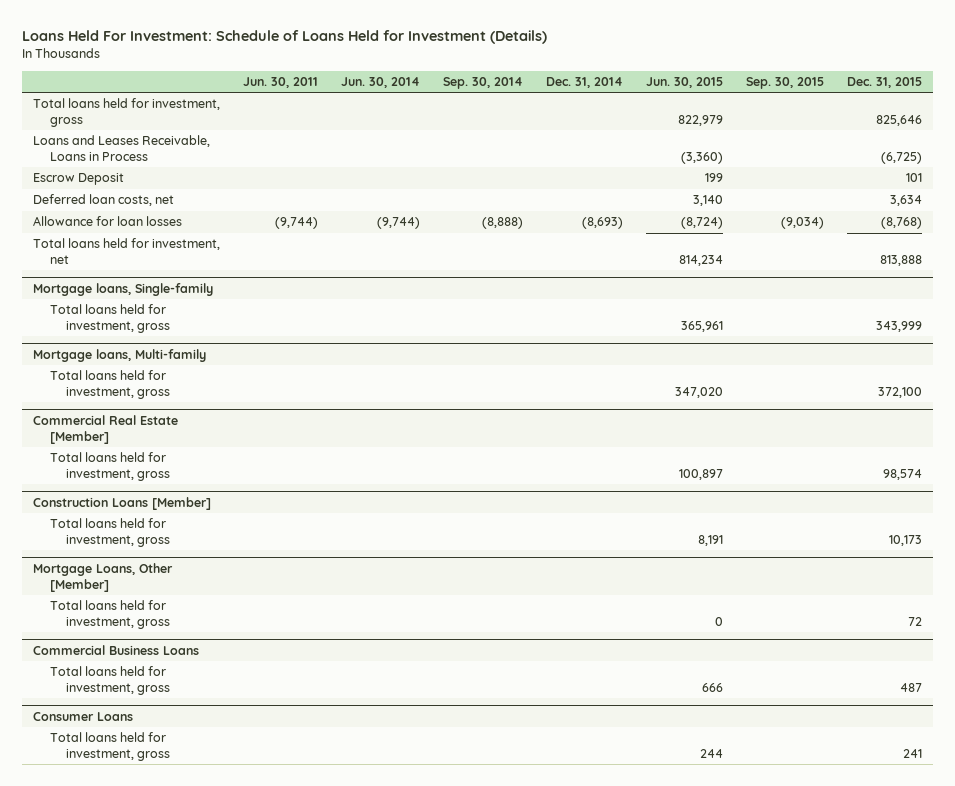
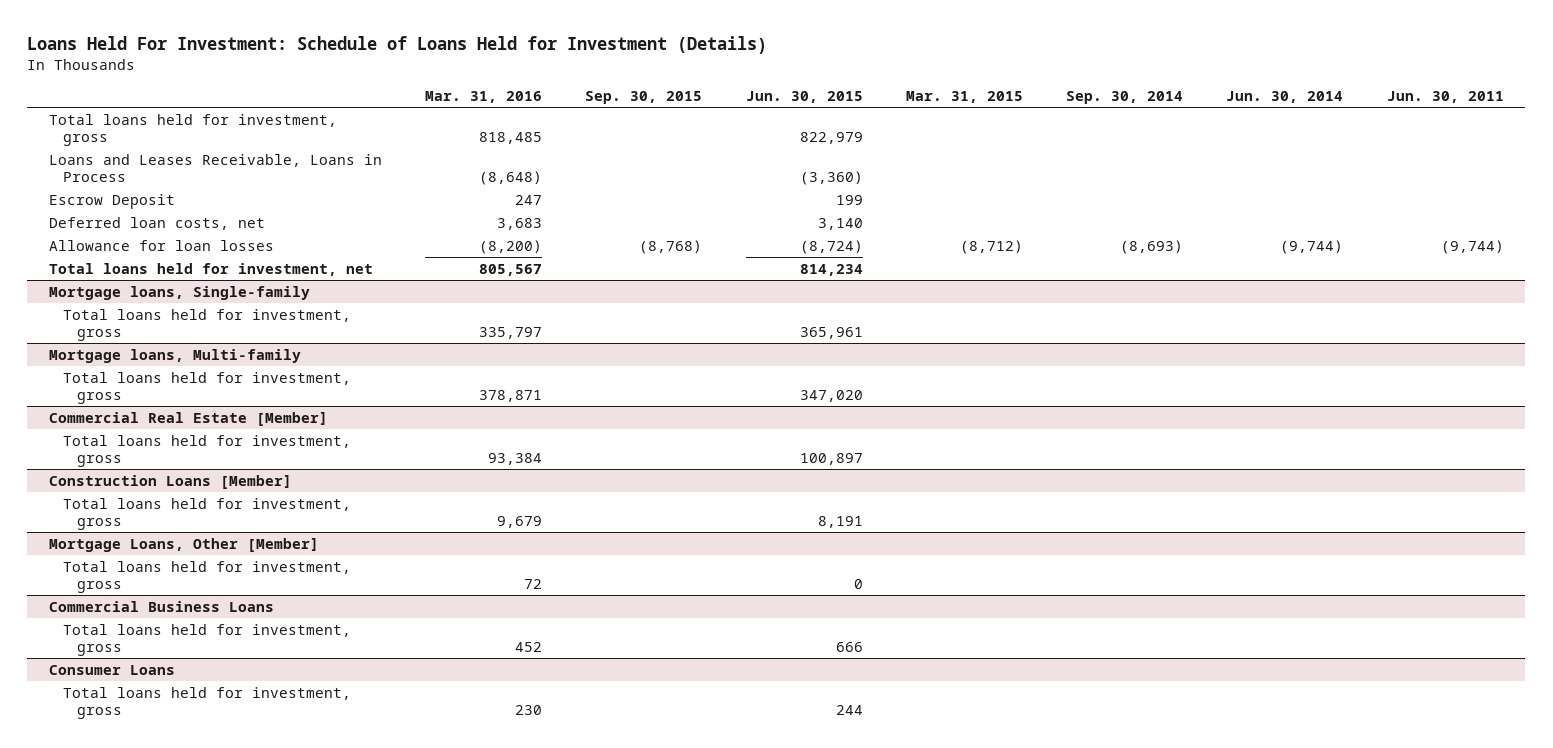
[546,76,624,88] Dec. 31, 2014 -> none
[846,76,922,88] Dec. 31, 2015 -> none
none -> [425,91,543,104] Mar. 31, 2016
none -> [905,91,1023,104] Mar. 31, 2015
[482,217,524,230] (8,888) -> [1120,239,1184,254] (8,693)
[780,217,824,230] (9,034) -> [639,239,703,254] (8,768)

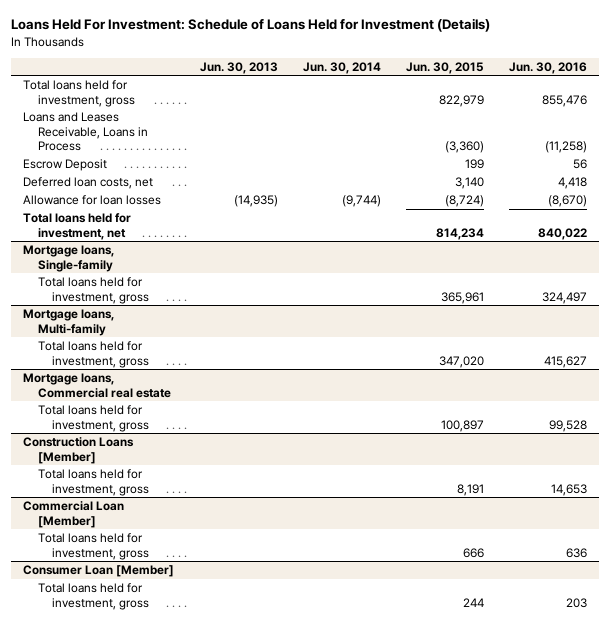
[425,91,543,104] Mar. 31, 2016 -> none
[585,91,703,105] Sep. 30, 2015 -> none
[905,91,1023,104] Mar. 31, 2015 -> none
[1066,91,1184,105] Sep. 30, 2014 -> none
[1386,91,1504,104] Jun. 30, 2011 -> none
none -> [199,61,278,74] Jun. 30, 2013
none -> [508,61,587,74] Jun. 30, 2016
[48,411,328,426] Commercial Real Estate [Member] -> [23,373,171,398] Mortgage loans, Commercial real estate
[48,537,319,552] Mortgage Loans, Other [Member] -> none
[63,560,352,594] Total loans held for investment, gross -> none
[48,600,274,612] Commercial Business Loans -> [23,501,125,528] Commercial Loan [Member]
[48,664,175,675] Consumer Loans -> [23,565,175,578] Consumer Loan [Member]

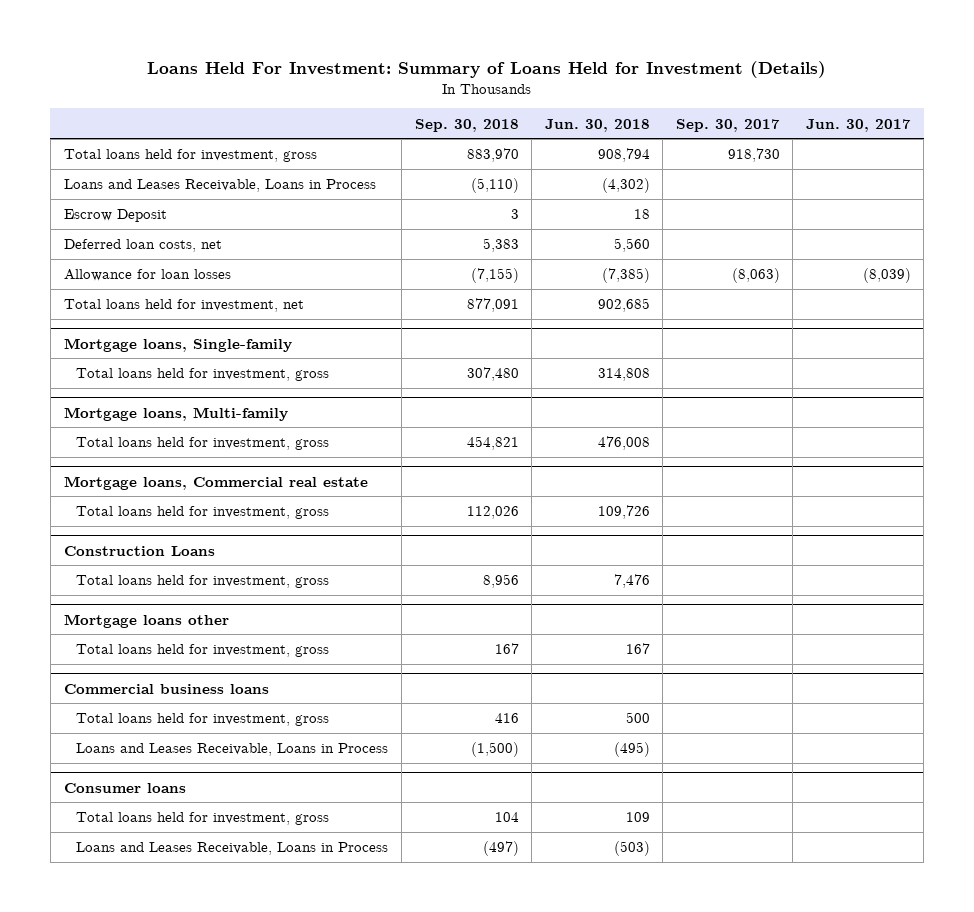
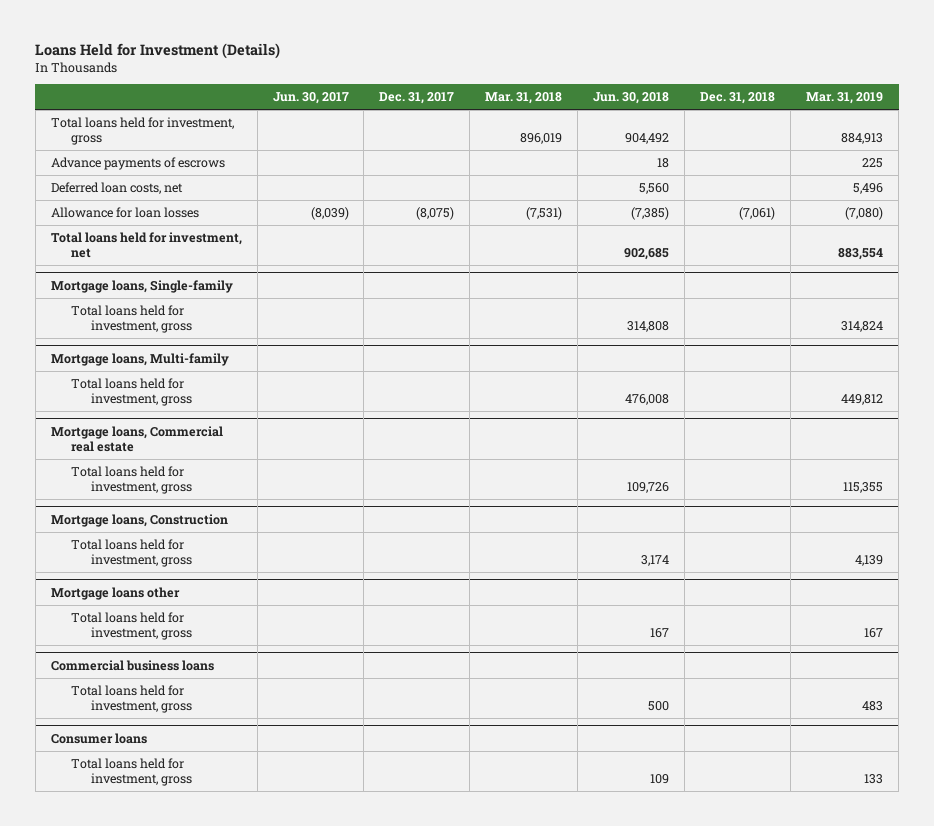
[147,60,827,78] Loans Held For Investment: Summary of Loans Held for Investment (Details) -> [35,42,281,59] Loans Held for Investment (Details)
[414,118,519,132] Sep. 30, 2018 -> none
[675,118,780,132] Sep. 30, 2017 -> none
none -> [379,92,455,105] Dec. 31, 2017
none -> [485,92,563,105] Mar. 31, 2018
none -> [700,92,776,105] Dec. 31, 2018
none -> [806,92,884,105] Mar. 31, 2019
[63,179,376,193] Loans and Leases Receivable, Loans in Process -> none
[597,148,650,163] 908,794 -> [625,133,670,145] 904,492
[63,209,167,223] Escrow Deposit -> [50,157,225,171] Advance payments of escrows
[63,545,215,556] Construction Loans -> [50,513,228,527] Mortgage loans, Construction
[613,574,650,589] 7,476 -> [641,555,670,567] 3,174
[76,743,389,757] Loans and Leases Receivable, Loans in Process -> none
[76,842,389,856] Loans and Leases Receivable, Loans in Process -> none

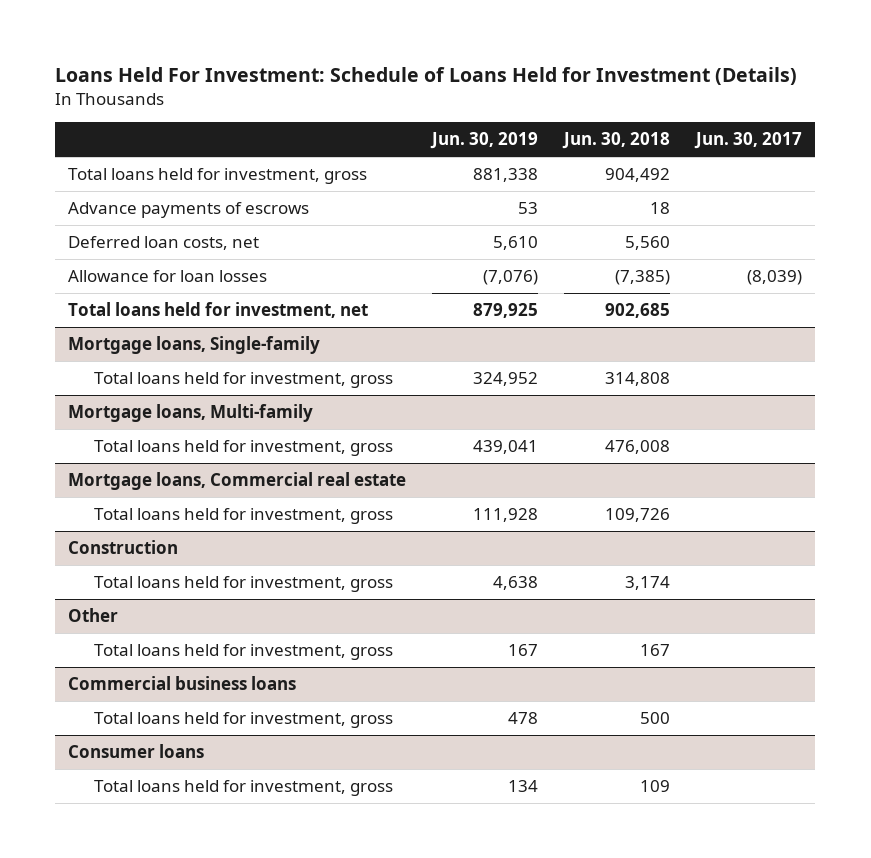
[35,42,281,59] Loans Held for Investment (Details) -> [55,66,798,85] Loans Held For Investment: Schedule of Loans Held for Investment (Details)
[379,92,455,105] Dec. 31, 2017 -> none
[485,92,563,105] Mar. 31, 2018 -> none
[700,92,776,105] Dec. 31, 2018 -> none
[806,92,884,105] Mar. 31, 2019 -> none
none -> [430,132,539,150] Jun. 30, 2019
[50,513,228,527] Mortgage loans, Construction -> [68,540,179,555] Construction
[50,586,180,600] Mortgage loans other -> [68,608,119,623] Other

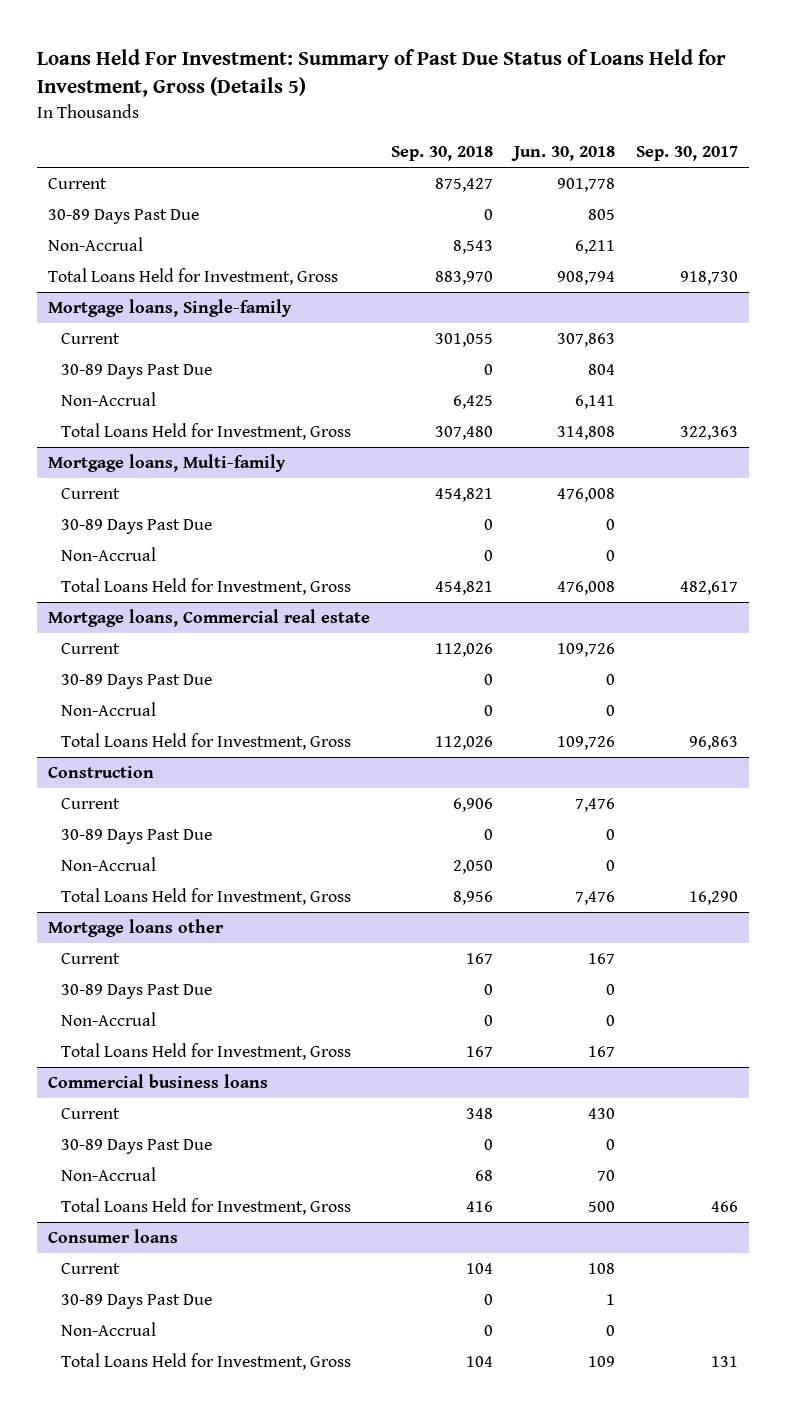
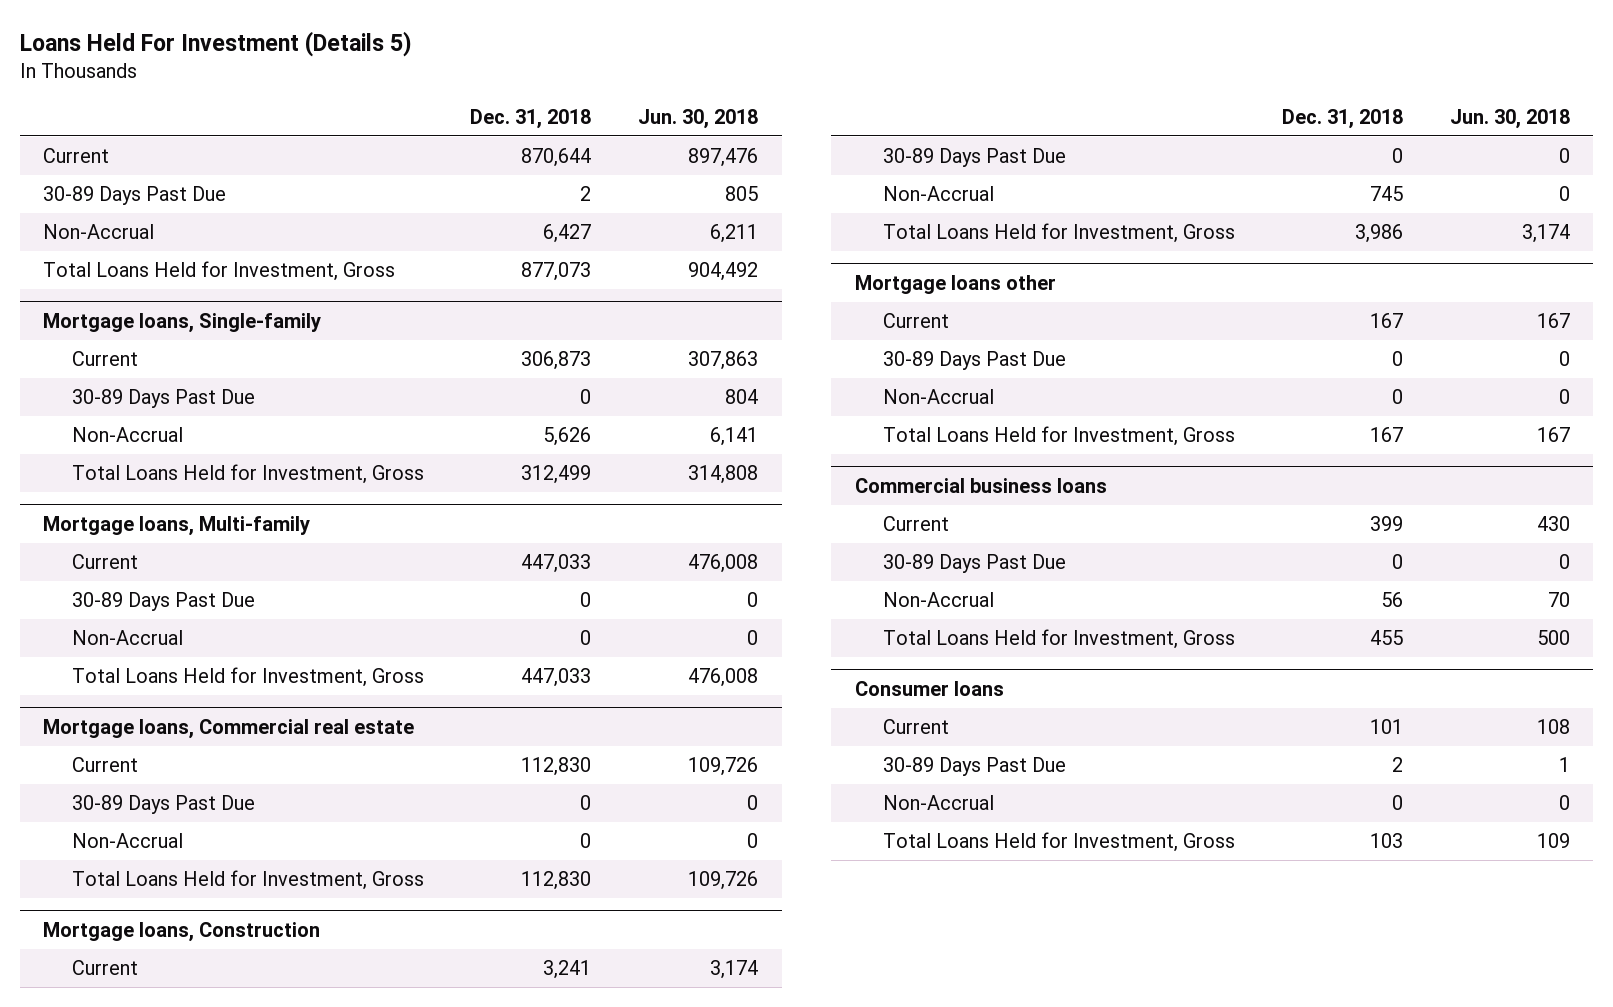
[37,49,727,98] Loans Held For Investment: Summary of Past Due Status of Loans Held for Investment, Gross (Details 5) -> [19,30,412,57] Loans Held For Investment (Details 5)
[390,146,493,162] Sep. 30, 2018 -> none
[636,146,739,162] Sep. 30, 2017 -> none
none -> [470,108,592,129] Dec. 31, 2018
[557,178,616,193] 901,778 -> [688,148,759,168] 897,476
[557,271,616,286] 908,794 -> [688,262,759,282] 904,492
[47,766,154,779] Construction -> [43,921,321,942] Mortgage loans, Construction
[575,798,616,813] 7,476 -> [710,960,759,980] 3,174
[575,891,616,906] 7,476 -> [1521,224,1570,244] 3,174

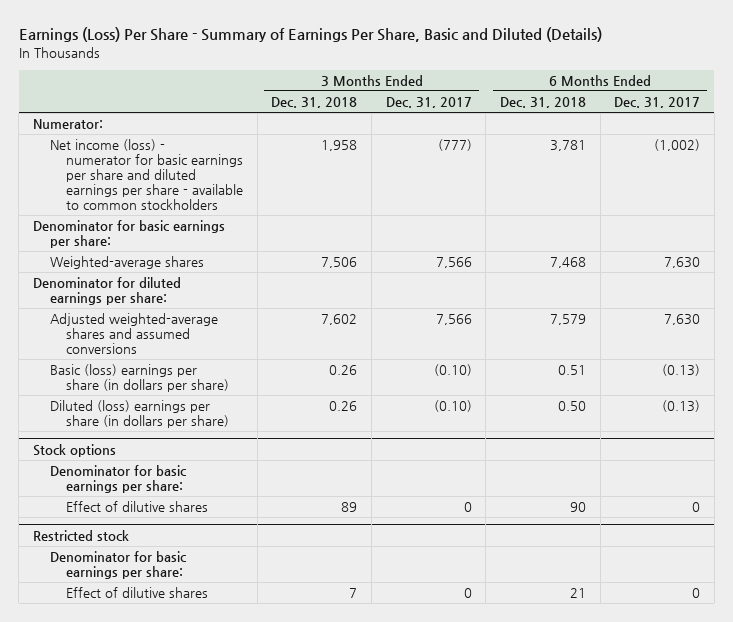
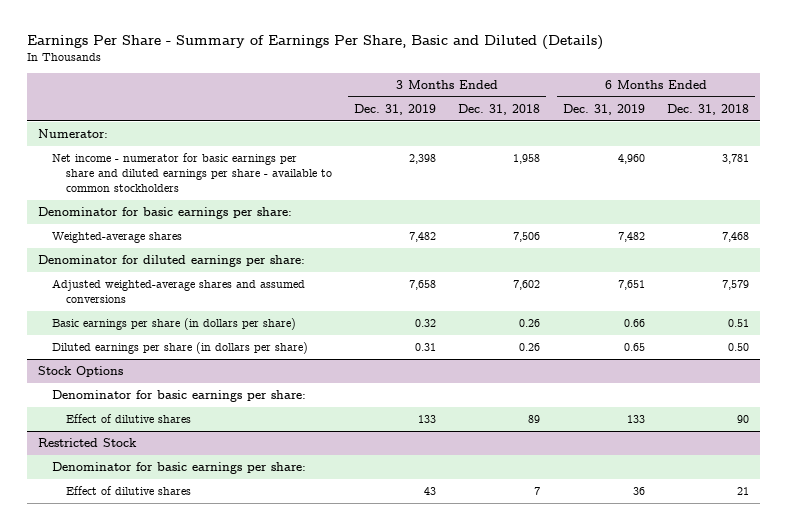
[18,26,602,42] Earnings (Loss) Per Share - Summary of Earnings Per Share, Basic and Diluted (Details) -> [26,35,603,51] Earnings Per Share - Summary of Earnings Per Share, Basic and Diluted (Details)
[385,97,472,109] Dec. 31, 2017 -> none
[614,97,701,109] Dec. 31, 2017 -> none
none -> [353,103,436,115] Dec. 31, 2019
none -> [562,103,645,115] Dec. 31, 2019
[49,139,244,211] Net income (loss) - numerator for basic earnings per share and diluted earnings per share - available to common stockholders -> [51,153,332,192] Net income - numerator for basic earnings per share and diluted earnings per share - available to common stockholders
[49,364,230,393] Basic (loss) earnings per share (in dollars per share) -> [51,318,296,331] Basic earnings per share (in dollars per share)
[49,400,230,429] Diluted (loss) earnings per share (in dollars per share) -> [51,342,308,355] Diluted earnings per share (in dollars per share)
[32,443,116,457] Stock options -> [37,366,123,378] Stock Options
[32,529,129,541] Restricted stock -> [37,438,137,448] Restricted Stock

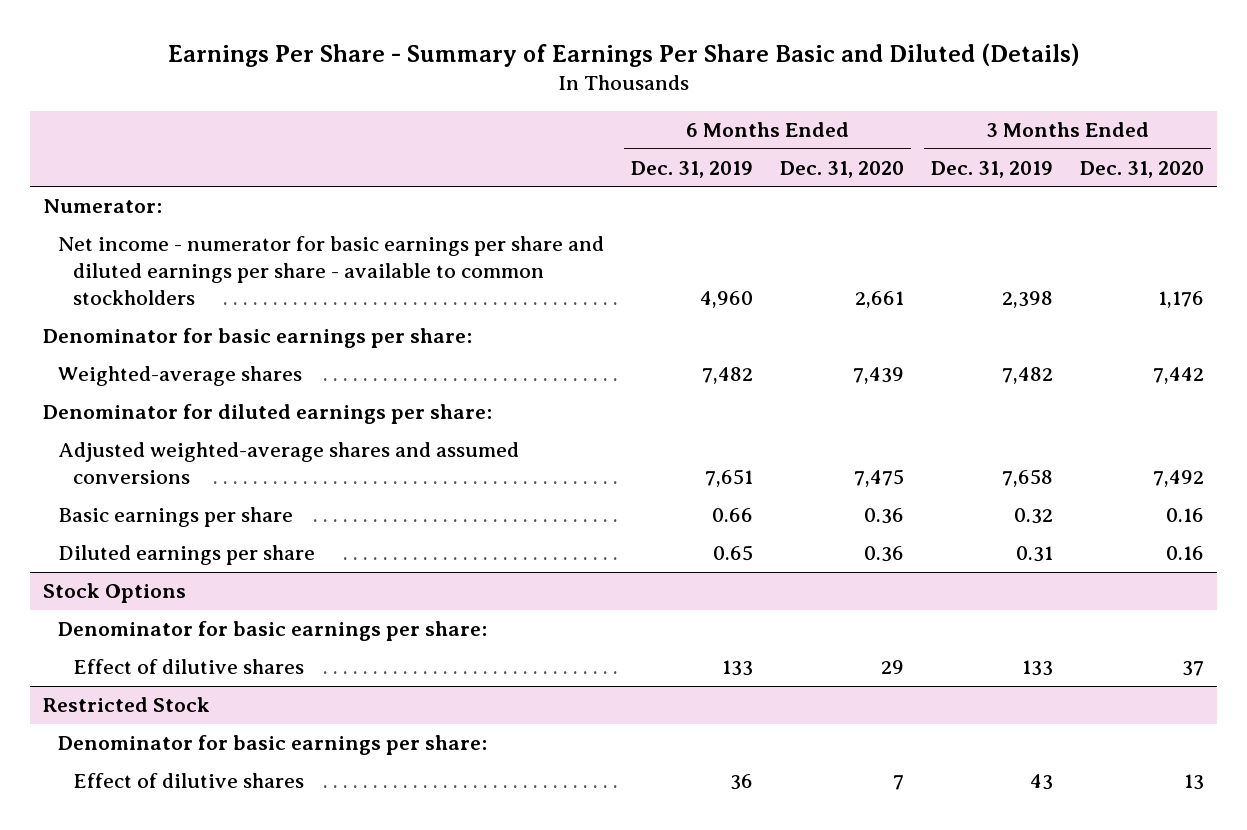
[26,35,603,51] Earnings Per Share - Summary of Earnings Per Share, Basic and Diluted (Details) -> [167,43,1080,68] Earnings Per Share - Summary of Earnings Per Share Basic and Diluted (Details)
[458,103,541,115] Dec. 31, 2018 -> none
[666,103,749,115] Dec. 31, 2018 -> none
none -> [780,160,905,178] Dec. 31, 2020
none -> [1079,160,1204,178] Dec. 31, 2020
[51,318,296,331] Basic earnings per share (in dollars per share) -> [58,506,294,527] Basic earnings per share
[51,342,308,355] Diluted earnings per share (in dollars per share) -> [58,544,316,565] Diluted earnings per share

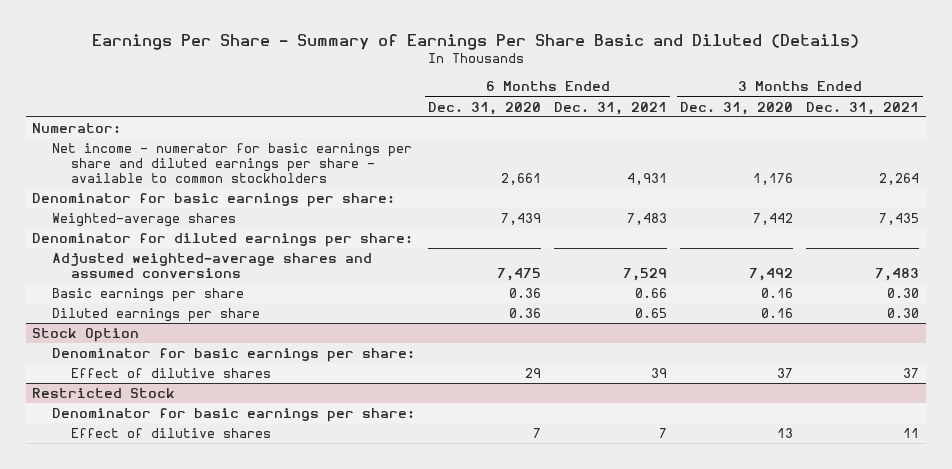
[631,160,754,178] Dec. 31, 2019 -> none
[931,160,1054,178] Dec. 31, 2019 -> none
none -> [554,101,668,115] Dec. 31, 2021
none -> [806,101,920,115] Dec. 31, 2021
[43,582,187,603] Stock Options -> [32,328,140,343] Stock Option

